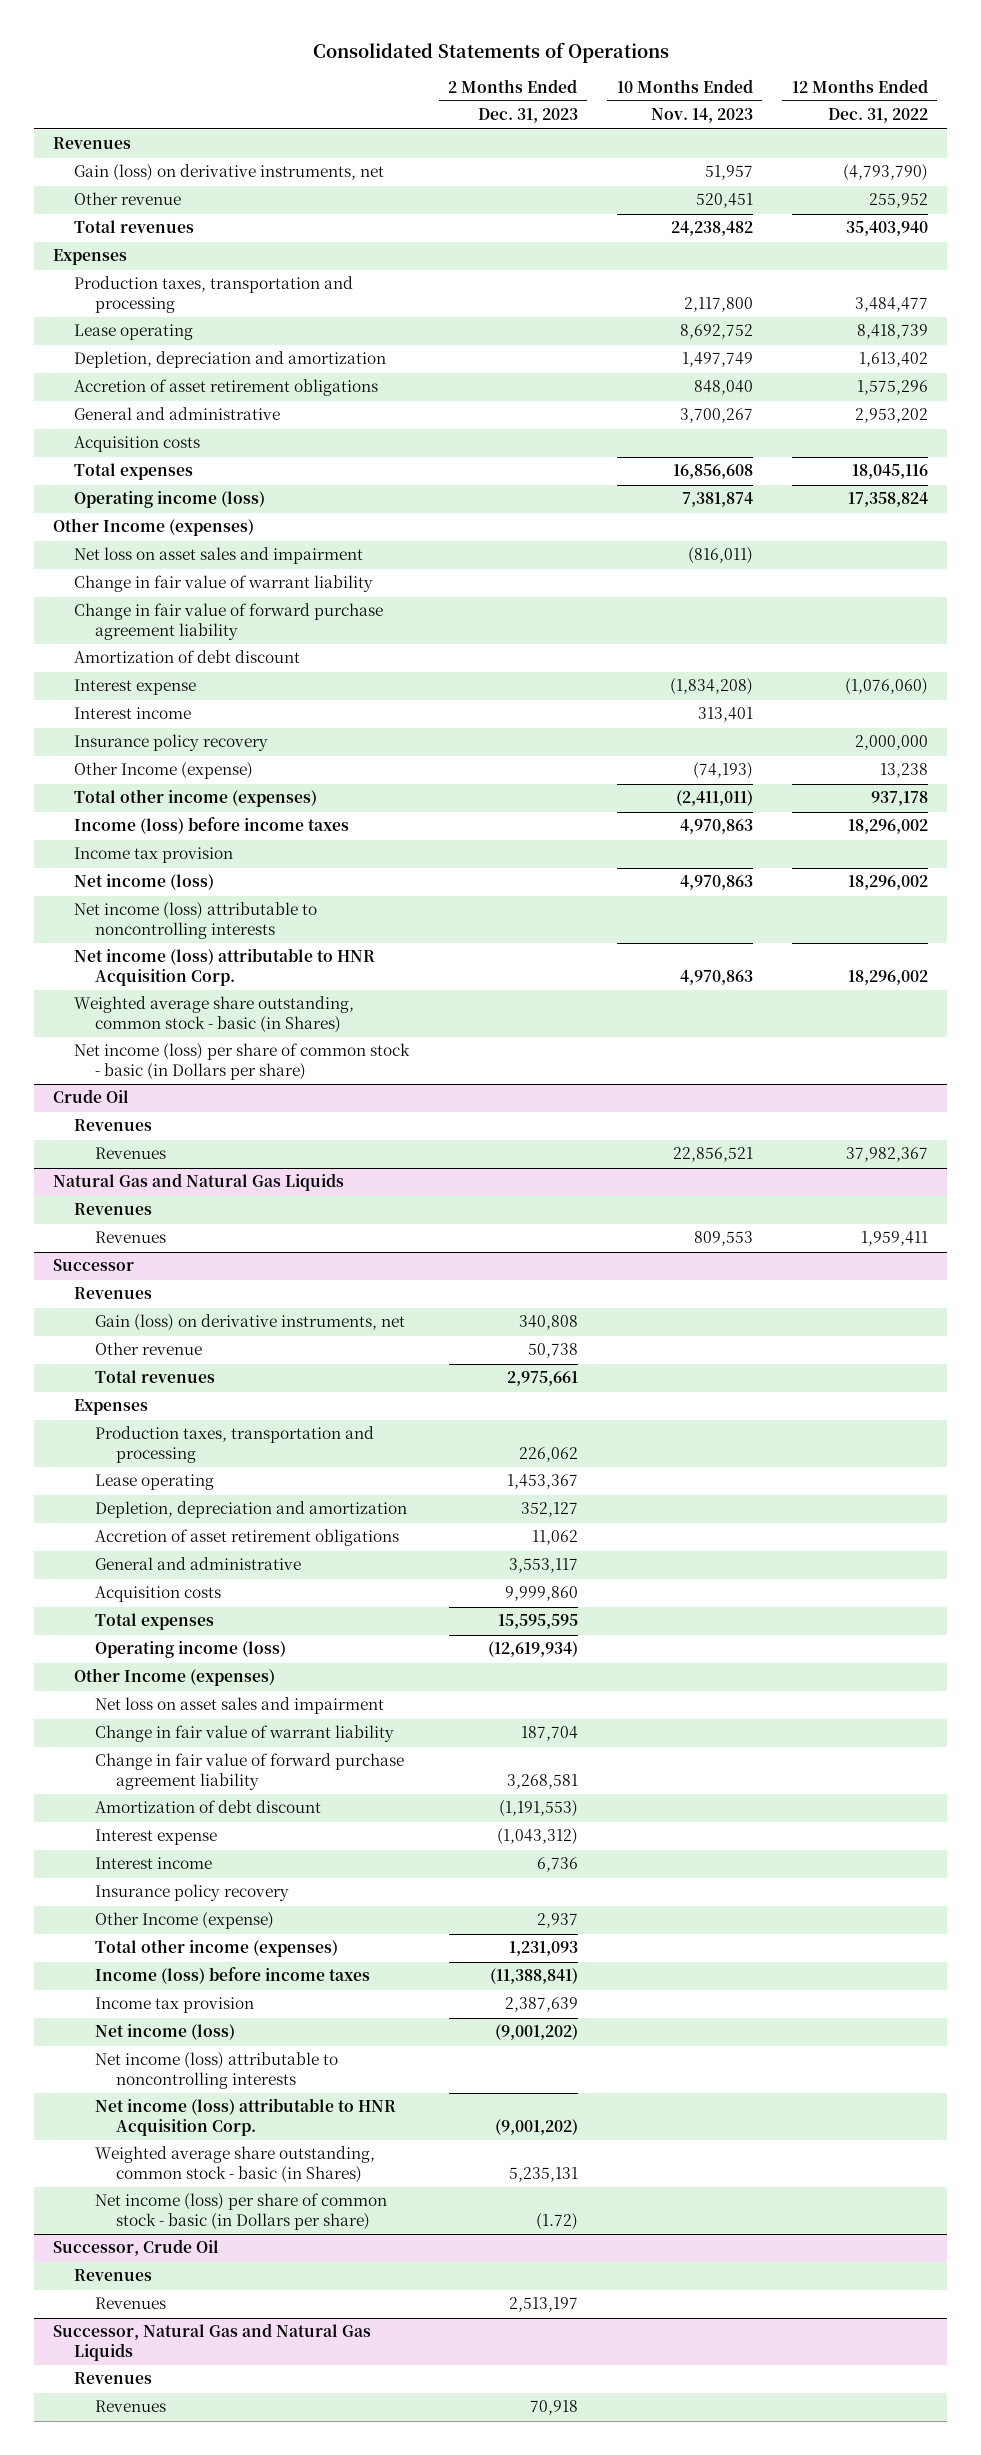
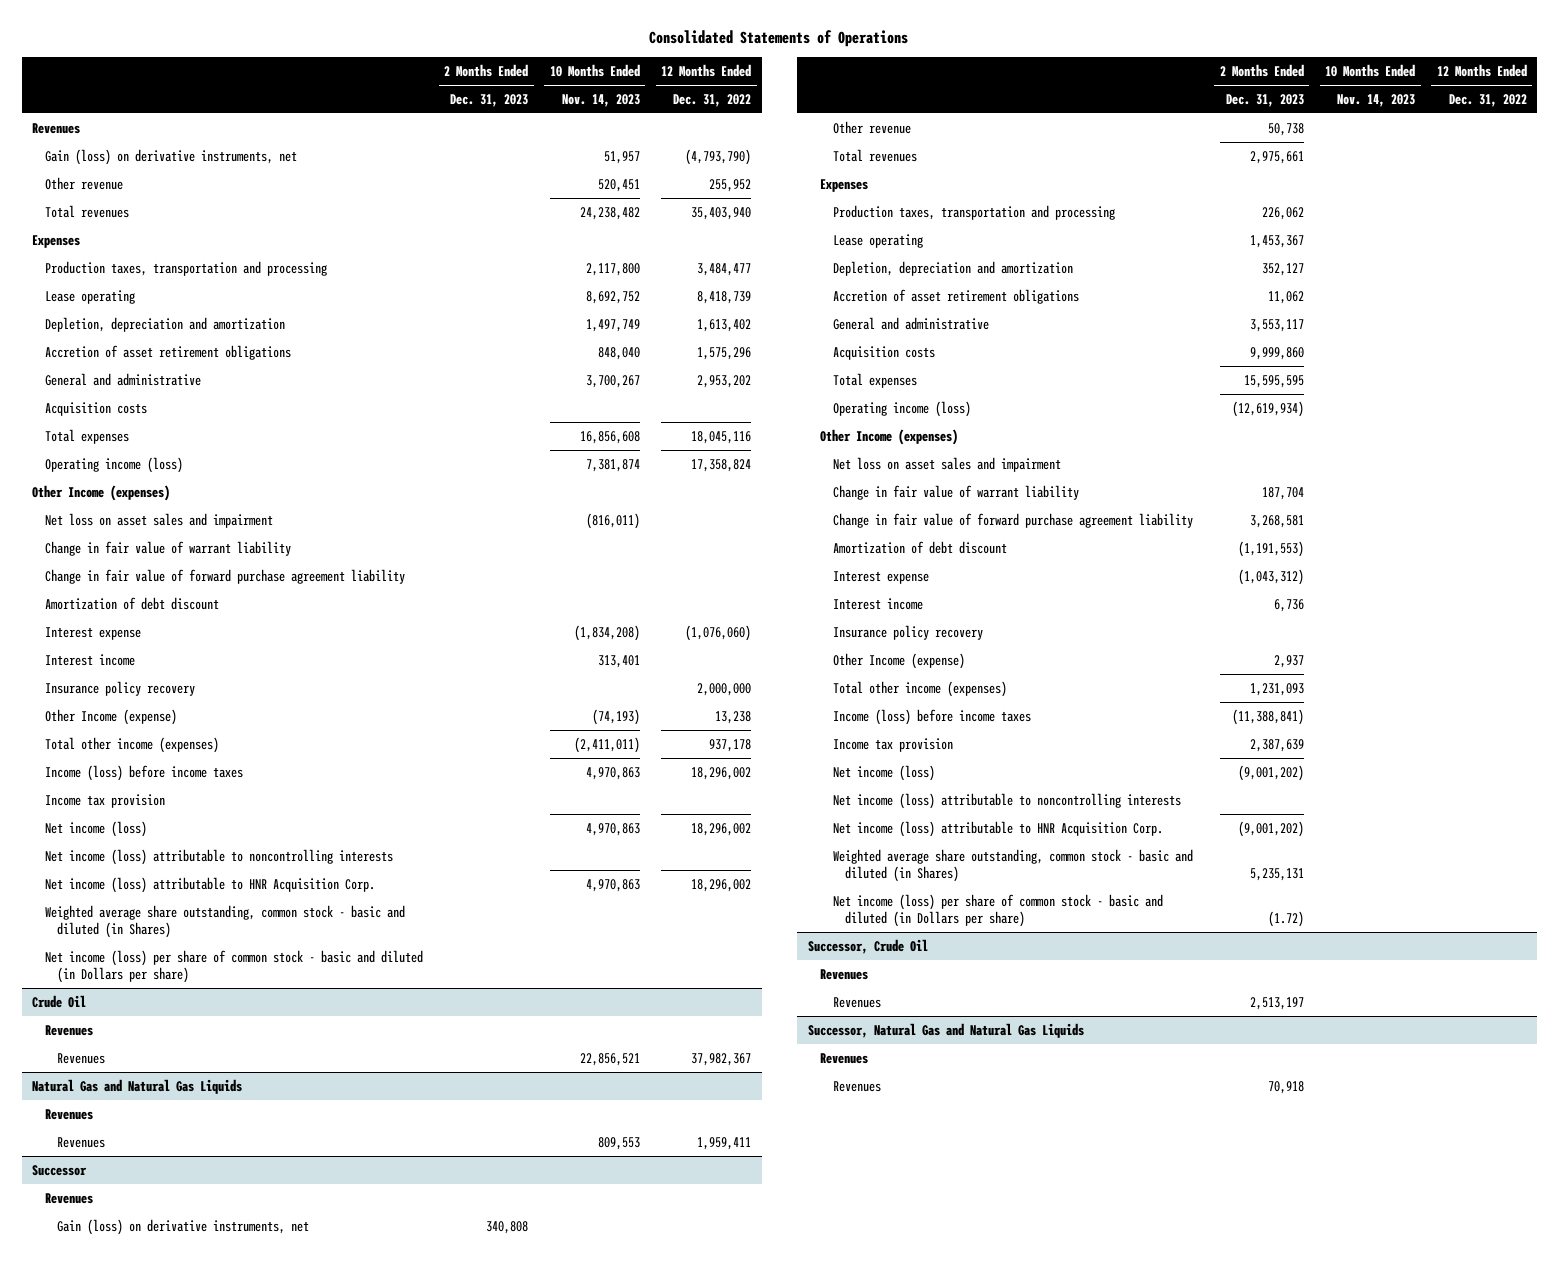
[74,996,355,1033] Weighted average share outstanding, common stock - basic (in Shares) -> [44,904,405,938] Weighted average share outstanding, common stock - basic and diluted (in Shares)
[74,1043,411,1080] Net income (loss) per share of common stock - basic (in Dollars per share) -> [44,949,423,983] Net income (loss) per share of common stock - basic and diluted (in Dollars per share)
[95,2146,376,2183] Weighted average share outstanding, common stock - basic (in Shares) -> [832,848,1193,882] Weighted average share outstanding, common stock - basic and diluted (in Shares)
[95,2193,388,2230] Net income (loss) per share of common stock - basic (in Dollars per share) -> [832,893,1163,927] Net income (loss) per share of common stock - basic and diluted (in Dollars per share)

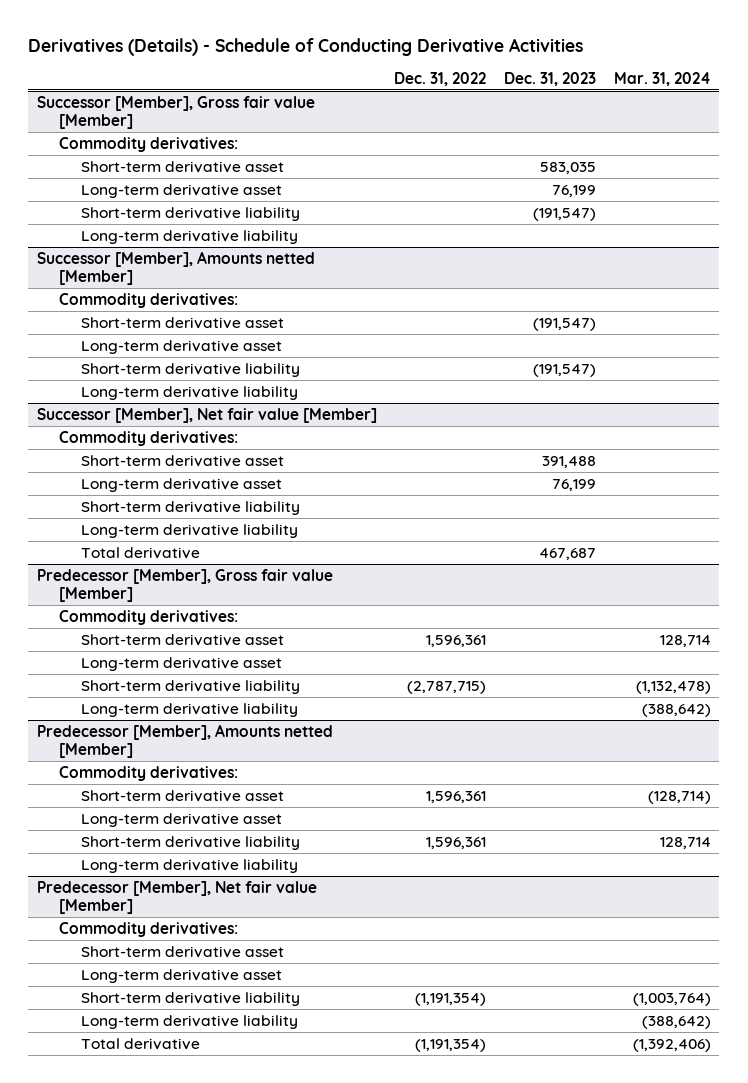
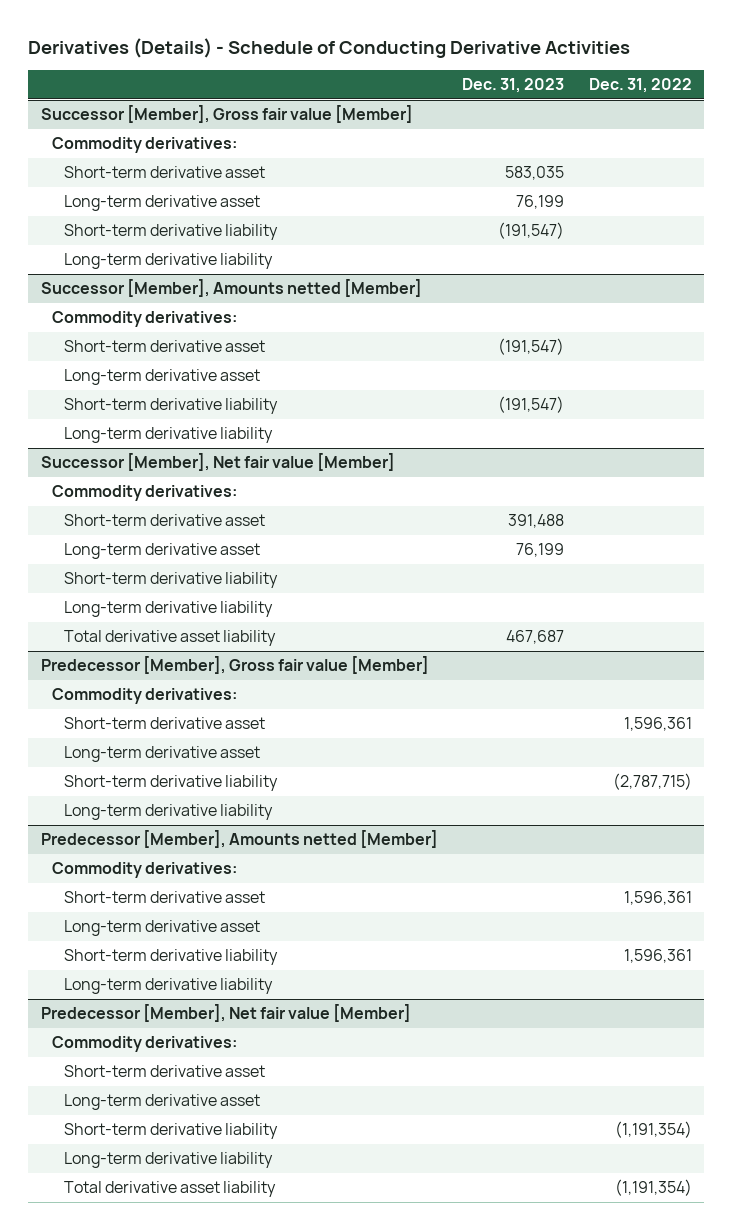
[613,71,711,86] Mar. 31, 2024 -> none
[80,546,200,559] Total derivative -> [63,630,276,647] Total derivative asset liability
[80,1037,200,1050] Total derivative -> [63,1181,276,1198] Total derivative asset liability

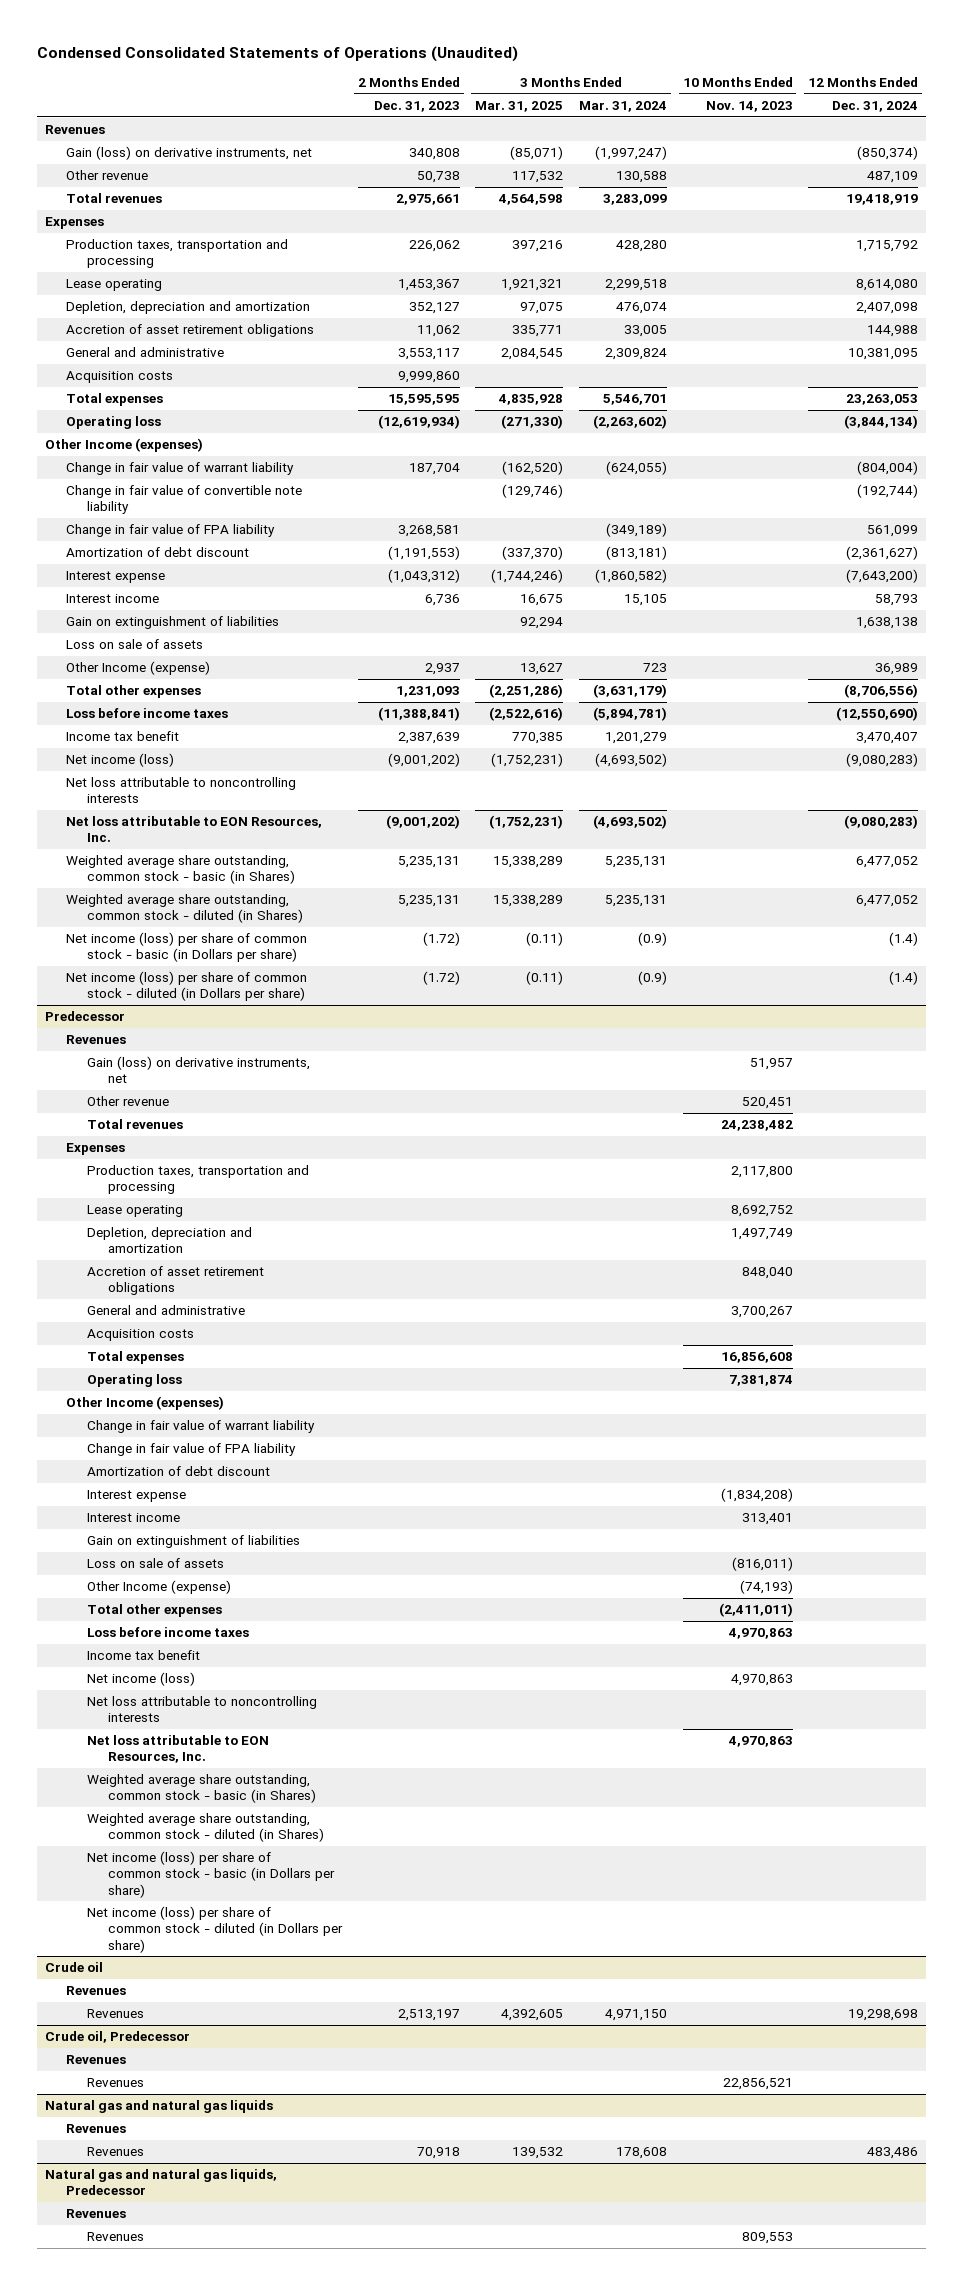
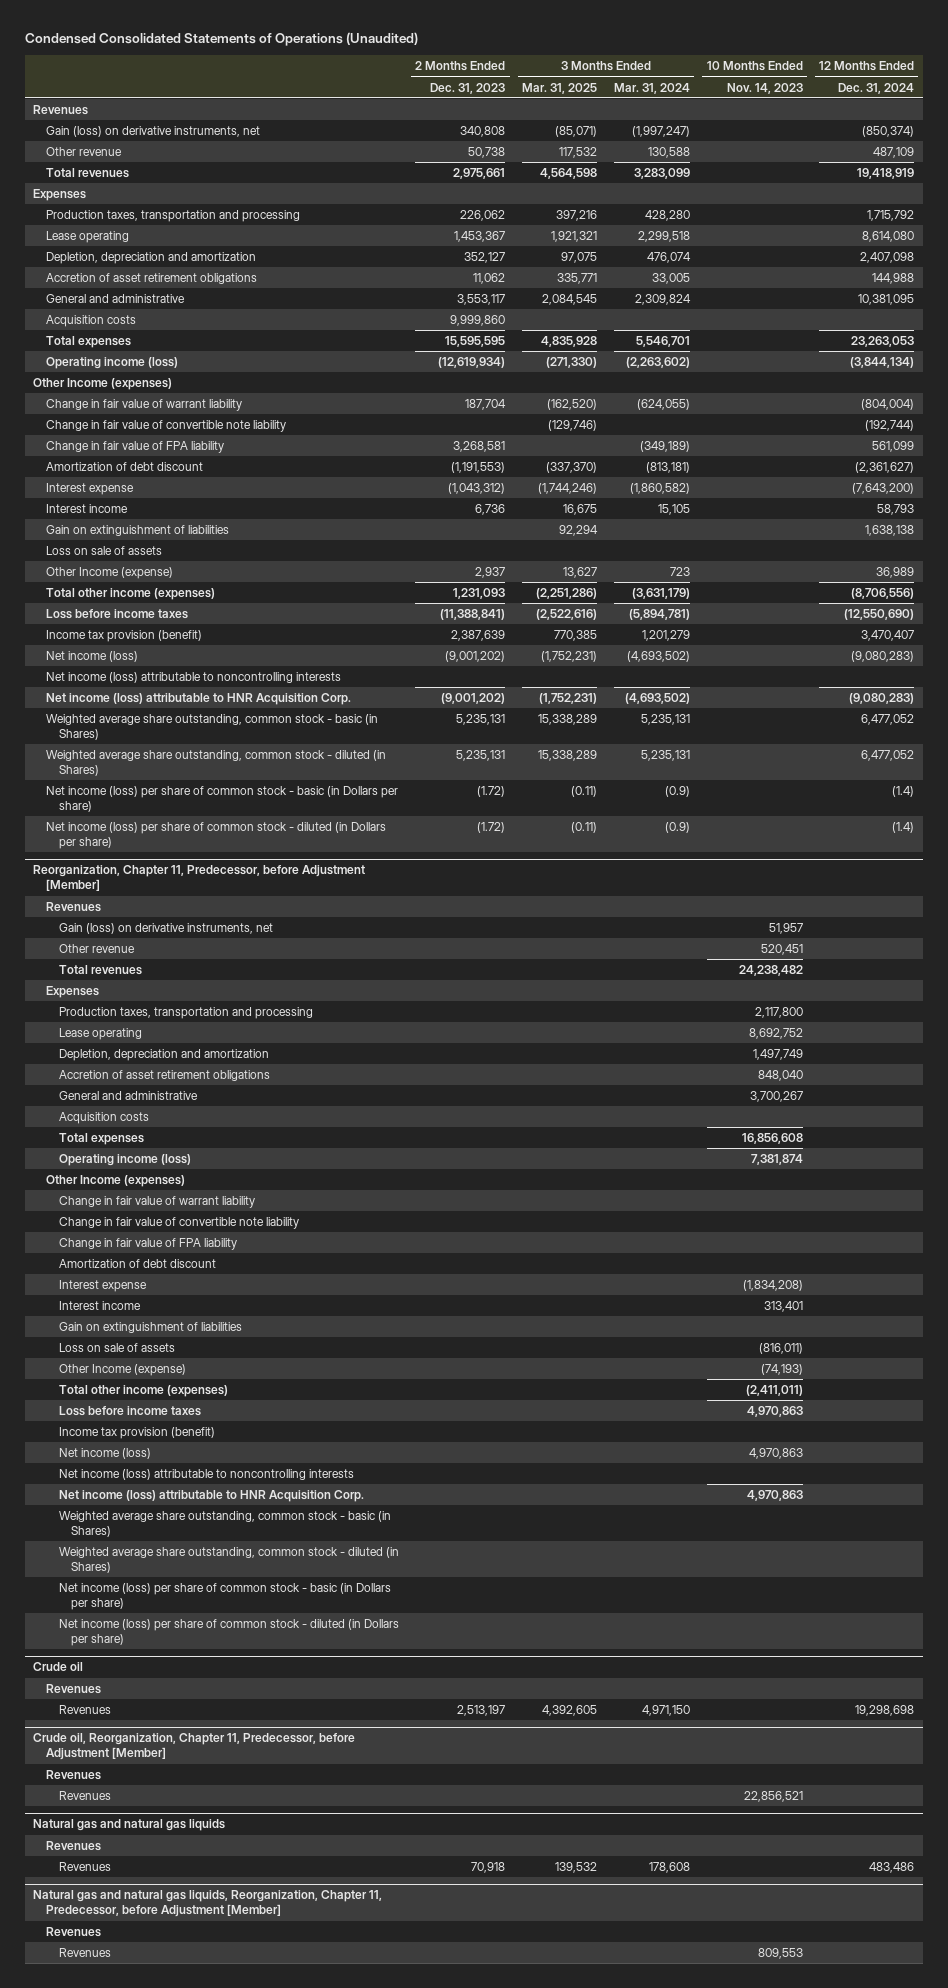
[65,416,161,430] Operating loss -> [45,357,178,370] Operating income (loss)
[65,685,201,699] Total other expenses -> [45,588,215,601] Total other income (expenses)
[65,731,179,742] Income tax benefit -> [45,630,202,643] Income tax provision (benefit)
[65,777,296,804] Net loss attributable to noncontrolling interests -> [45,672,341,684] Net income (loss) attributable to noncontrolling interests
[65,816,322,843] Net loss attributable to EON Resources, Inc. -> [45,693,351,706] Net income (loss) attributable to HNR Acquisition Corp.
[44,1011,125,1022] Predecessor -> [33,865,366,892] Reorganization, Chapter 11, Predecessor, before Adjustment [Member]
[87,1374,183,1388] Operating loss -> [58,1154,191,1167] Operating income (loss)
none -> [58,1217,299,1230] Change in fair value of convertible note liability
[87,1604,223,1618] Total other expenses -> [58,1385,228,1398] Total other income (expenses)
[87,1650,201,1661] Income tax benefit -> [58,1427,215,1440] Income tax provision (benefit)
[87,1696,318,1723] Net loss attributable to noncontrolling interests -> [58,1469,354,1481] Net income (loss) attributable to noncontrolling interests
[87,1735,270,1764] Net loss attributable to EON Resources, Inc. -> [58,1490,364,1503] Net income (loss) attributable to HNR Acquisition Corp.
[44,2031,190,2044] Crude oil, Predecessor -> [33,1733,356,1761] Crude oil, Reorganization, Chapter 11, Predecessor, before Adjustment [Member]
[44,2169,277,2196] Natural gas and natural gas liquids, Predecessor -> [33,1890,383,1918] Natural gas and natural gas liquids, Reorganization, Chapter 11, Predecessor, before Adjustment [Member]

